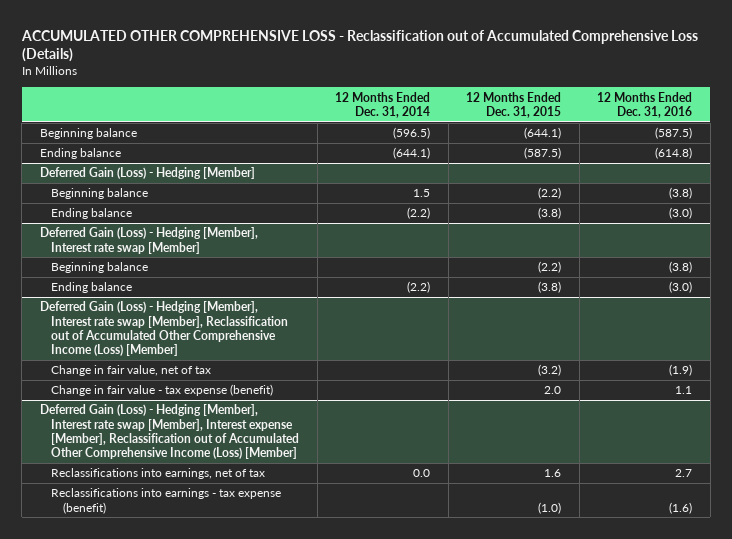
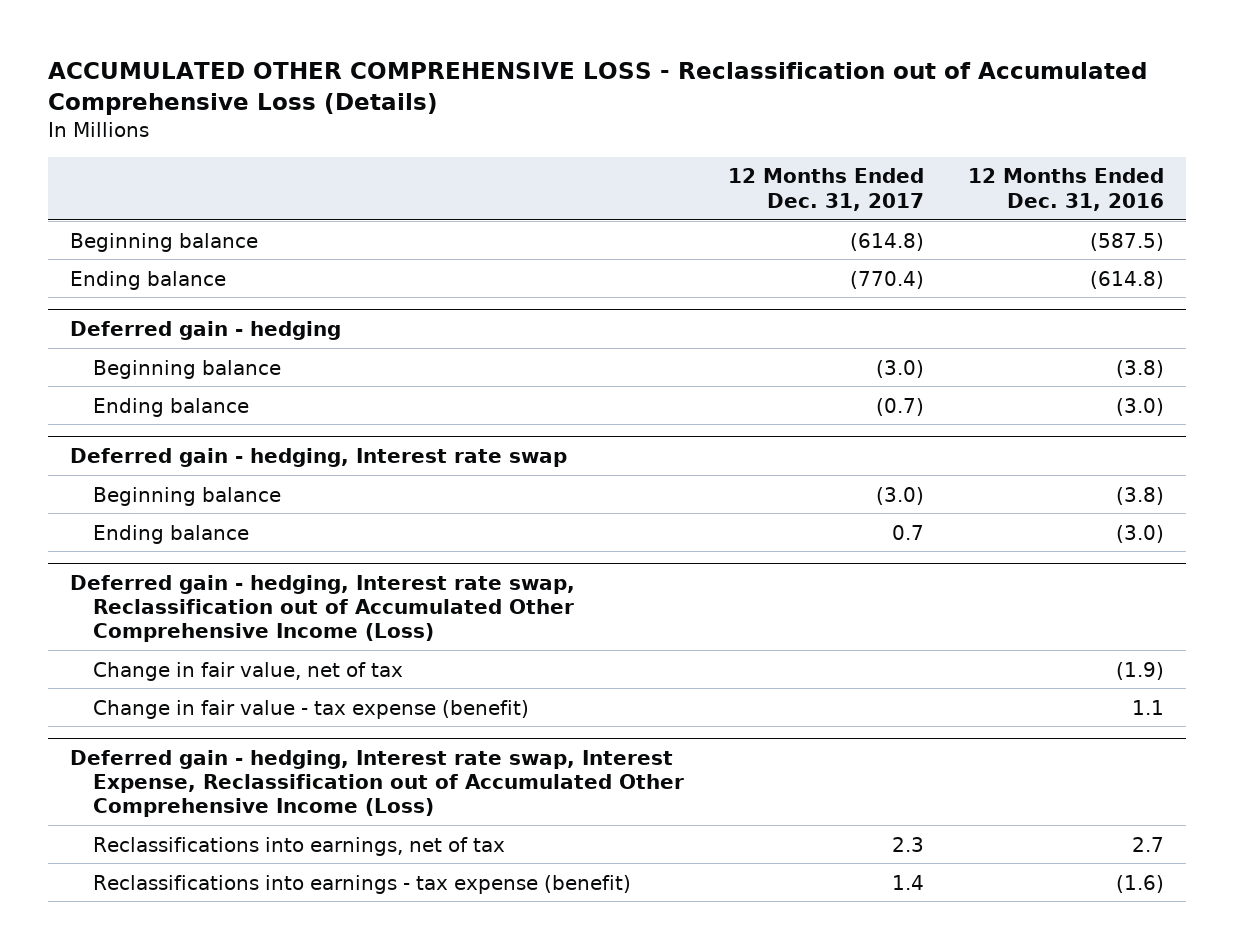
[335,91,431,119] 12 Months Ended Dec. 31, 2014 -> none
[466,91,562,119] 12 Months Ended Dec. 31, 2015 -> none
none -> [727,168,924,211] 12 Months Ended Dec. 31, 2017
[39,167,255,180] Deferred Gain (Loss) - Hedging [Member] -> [70,320,342,340] Deferred gain - hedging
[39,227,258,254] Deferred Gain (Loss) - Hedging [Member], Interest rate swap [Member] -> [70,447,568,467] Deferred gain - hedging, Interest rate swap
[39,301,289,357] Deferred Gain (Loss) - Hedging [Member], Interest rate swap [Member], Reclassification out of Accumulated Other Comprehensive Income (Loss) [Member] -> [70,574,576,642] Deferred gain - hedging, Interest rate swap, Reclassification out of Accumulated Other Comprehensive Income (Loss)
[39,404,300,460] Deferred Gain (Loss) - Hedging [Member], Interest rate swap [Member], Interest expense [Member], Reclassification out of Accumulated Other Comprehensive Income (Loss) [Member] -> [70,749,684,817] Deferred gain - hedging, Interest rate swap, Interest Expense, Reclassification out of Accumulated Other Comprehensive Income (Loss)

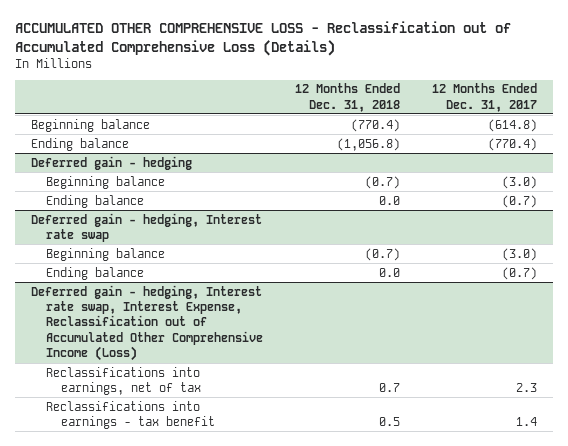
[967,168,1164,211] 12 Months Ended Dec. 31, 2016 -> none
none -> [294,83,400,112] 12 Months Ended Dec. 31, 2018
[70,574,576,642] Deferred gain - hedging, Interest rate swap, Reclassification out of Accumulated Other Comprehensive Income (Loss) -> none
[92,661,403,681] Change in fair value, net of tax -> none
[92,699,529,719] Change in fair value - tax expense (benefit) -> none
[891,524,924,540] 0.7 -> [501,266,537,280] (0.7)
[92,874,631,894] Reclassifications into earnings - tax expense (benefit) -> [45,400,215,429] Reclassifications into earnings - tax benefit

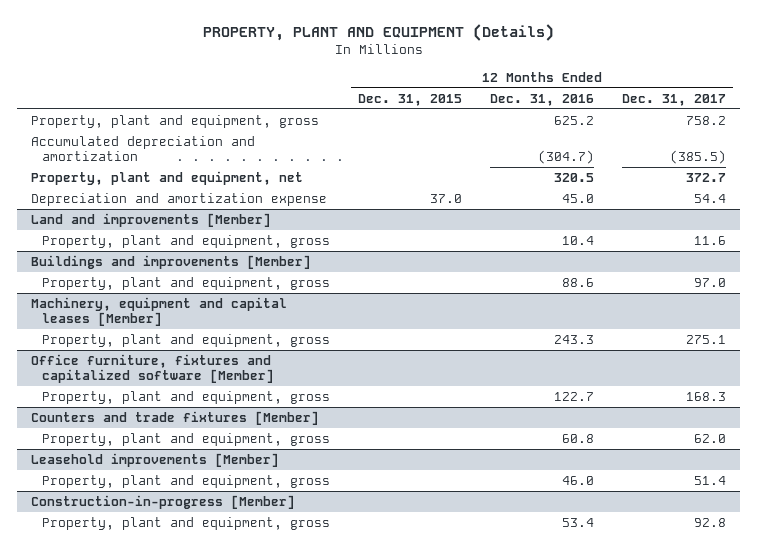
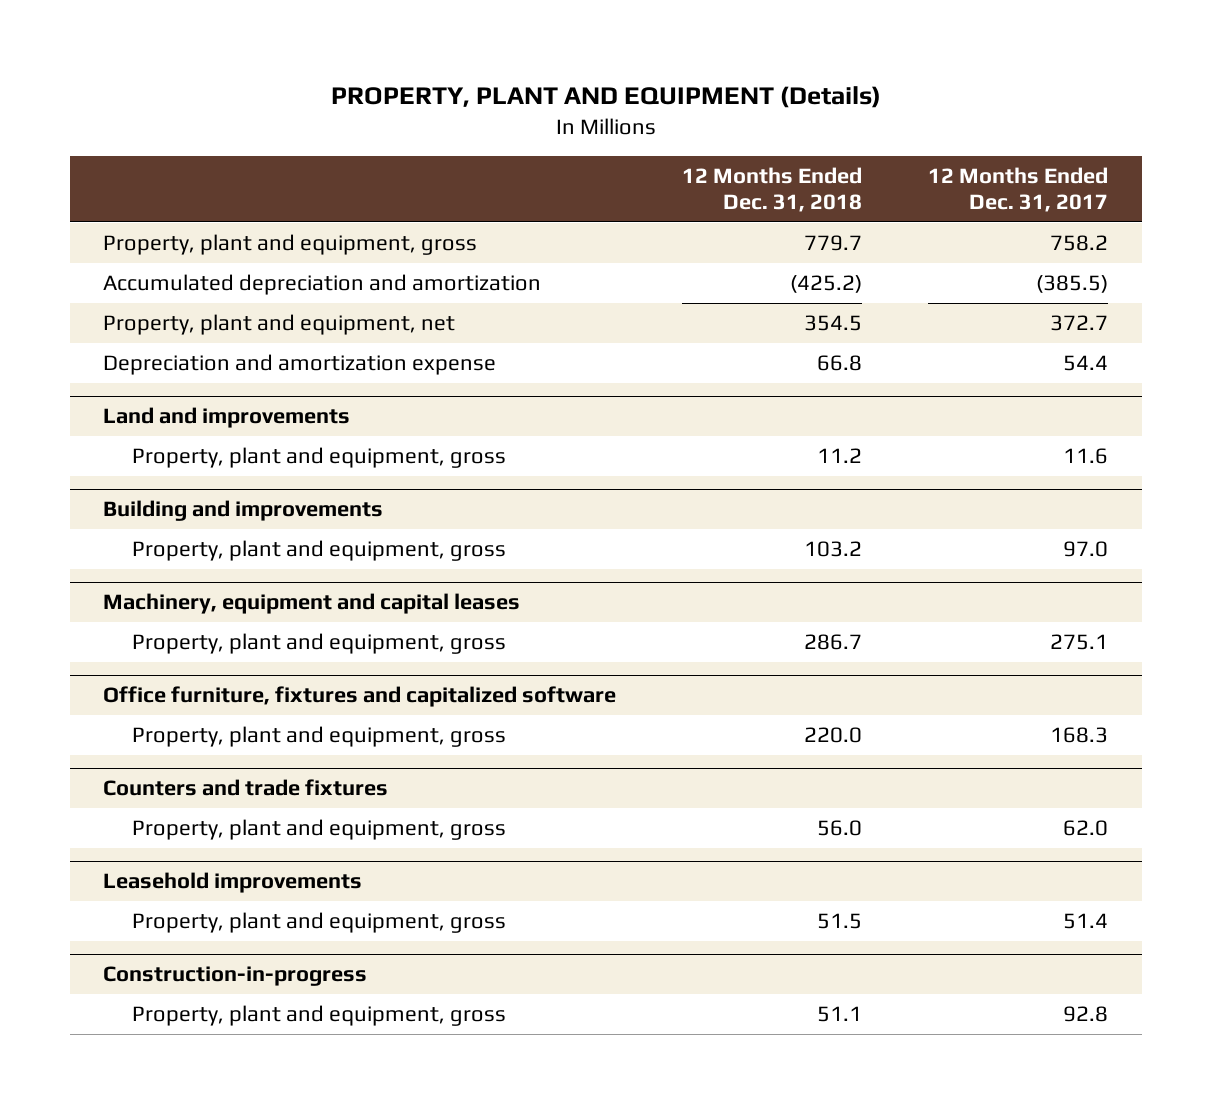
[358,93,463,106] Dec. 31, 2015 -> none
[490,93,595,106] Dec. 31, 2016 -> none
none -> [682,167,863,213] 12 Months Ended Dec. 31, 2018
[31,212,272,227] Land and improvements [Member] -> [103,406,351,428] Land and improvements
[31,254,312,269] Buildings and improvements [Member] -> [103,499,384,521] Building and improvements
[31,296,288,327] Machinery, equipment and capital leases [Member] -> [103,592,521,614] Machinery, equipment and capital leases
[31,353,275,384] Office furniture, fixtures and capitalized software [Member] -> [103,685,617,707] Office furniture, fixtures and capitalized software
[31,410,320,425] Counters and trade fixtures [Member] -> [103,778,389,796] Counters and trade fixtures
[31,452,280,467] Leasehold improvements [Member] -> [103,871,363,893] Leasehold improvements
[31,494,296,509] Construction-in-progress [Member] -> [103,965,368,986] Construction-in-progress

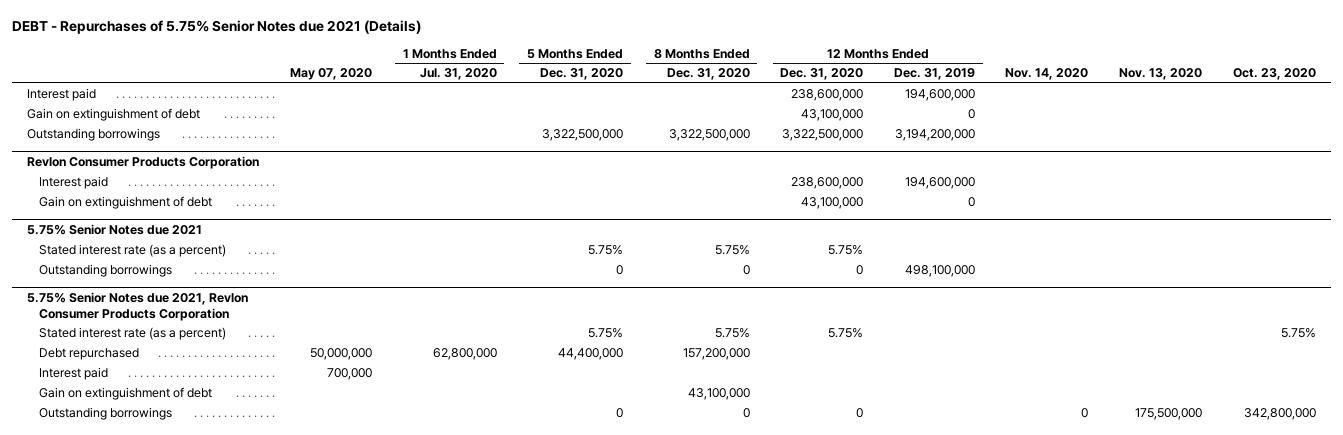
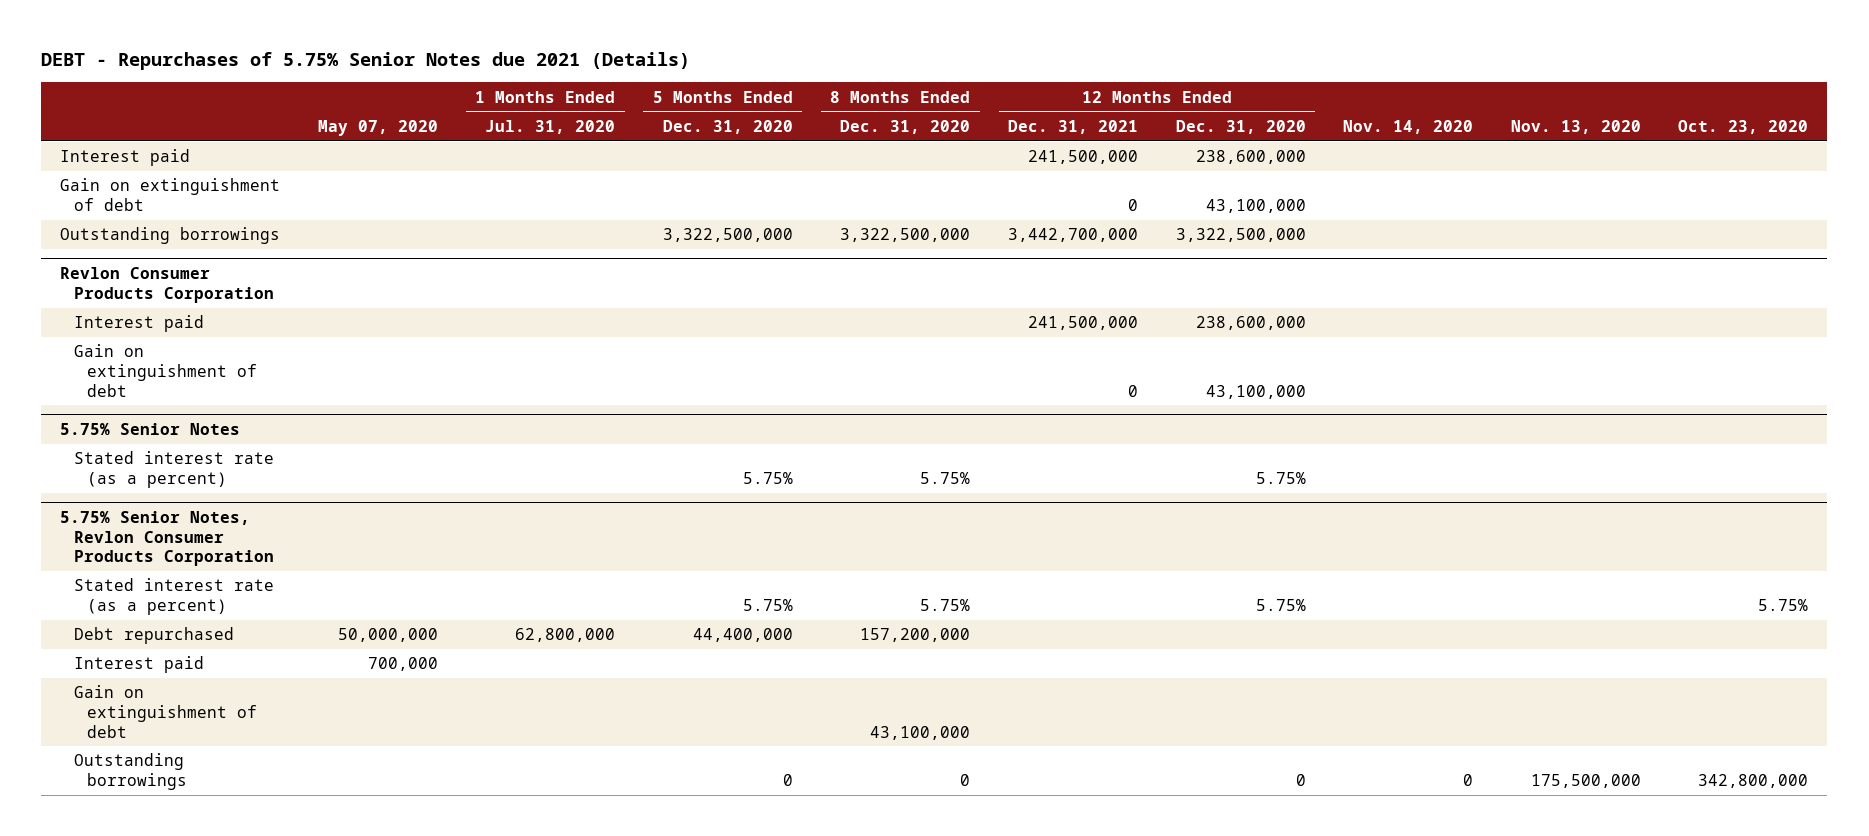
[893,68,975,81] Dec. 31, 2019 -> none
none -> [1008,119,1139,134] Dec. 31, 2021
[27,224,203,236] 5.75% Senior Notes due 2021 -> [60,423,241,436] 5.75% Senior Notes
[39,264,173,278] Outstanding borrowings -> none
[27,292,249,321] 5.75% Senior Notes due 2021, Revlon Consumer Products Corporation -> [60,511,274,567] 5.75% Senior Notes, Revlon Consumer Products Corporation

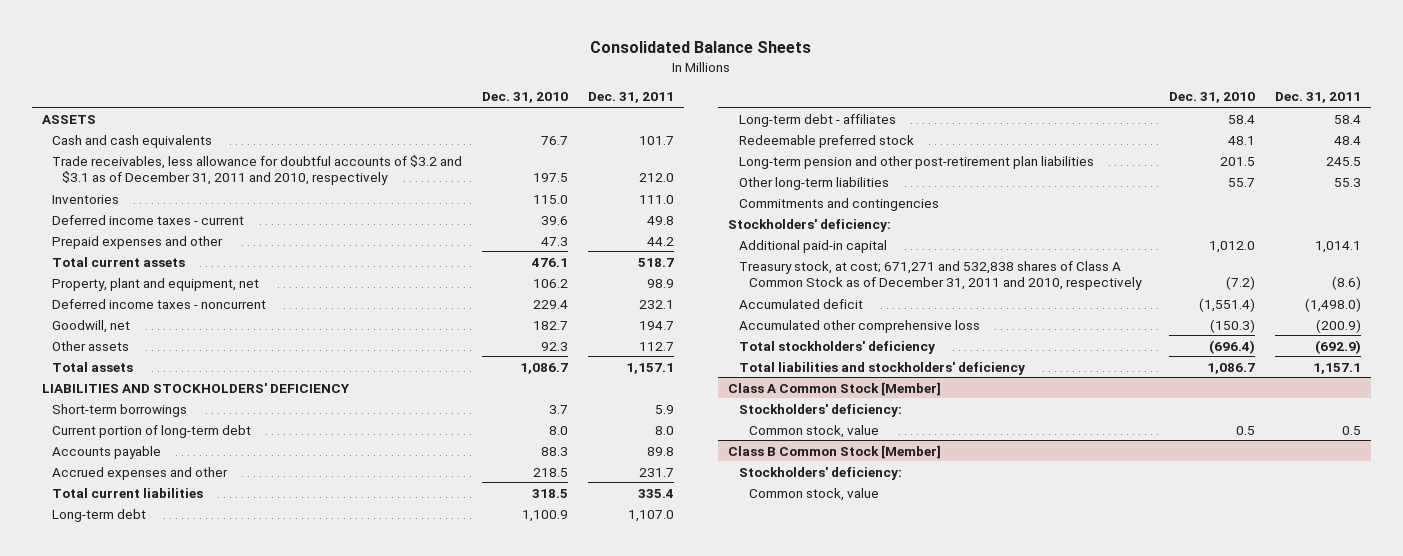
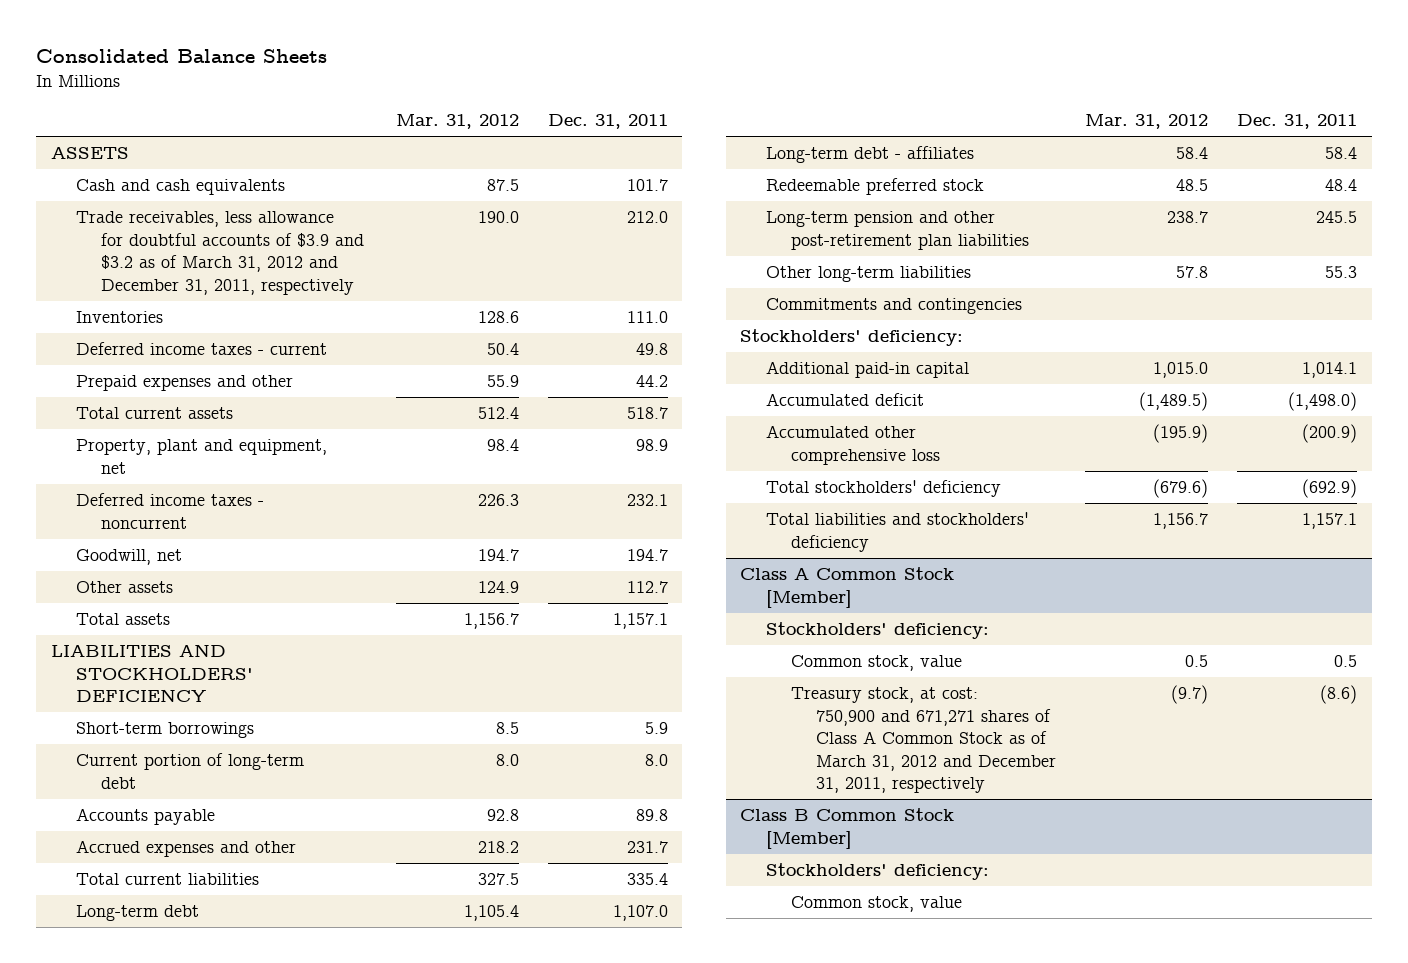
[482,92,569,104] Dec. 31, 2010 -> none
none -> [395,114,519,130] Mar. 31, 2012
[52,154,463,185] Trade receivables, less allowance for doubtful accounts of $3.2 and $3.1 as of December 31, 2011 and 2010, respectively -> [75,211,365,295] Trade receivables, less allowance for doubtful accounts of $3.9 and $3.2 as of March 31, 2012 and December 31, 2011, respectively
[738,260,1142,290] Treasury stock, at cost; 671,271 and 532,838 shares of Class A Common Stock as of December 31, 2011 and 2010, respectively -> none
none -> [790,687,1057,794] Treasury stock, at cost: 750,900 and 671,271 shares of Class A Common Stock as of March 31, 2012 and December 31, 2011, respectively

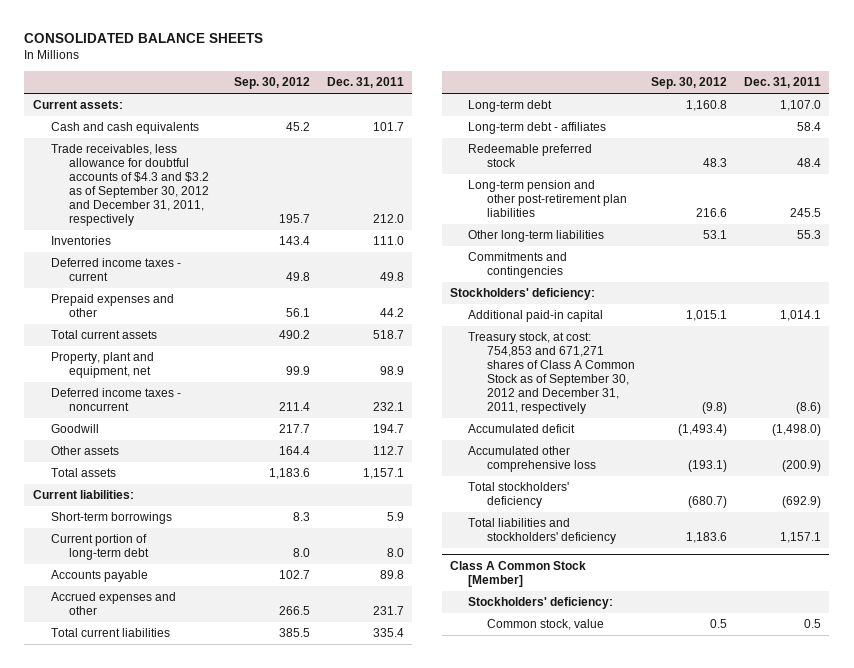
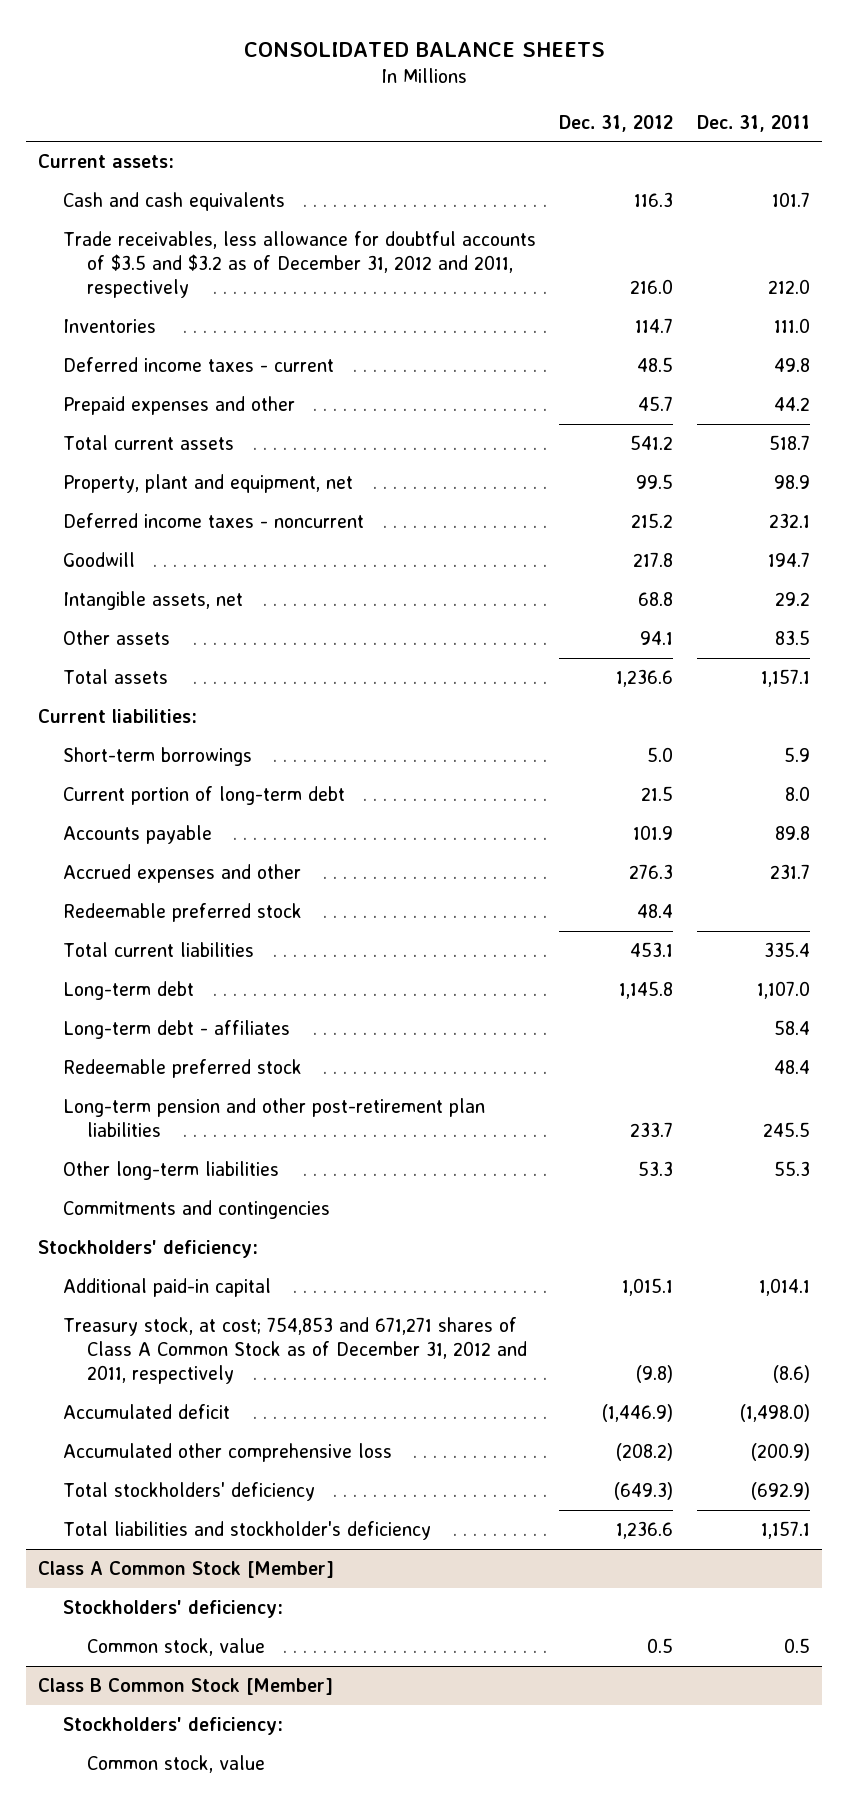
[234,77,311,90] Sep. 30, 2012 -> none
none -> [559,114,674,132] Dec. 31, 2012
[51,144,210,226] Trade receivables, less allowance for doubtful accounts of $4.3 and $3.2 as of September 30, 2012 and December 31, 2011, respectively -> [62,231,536,299] Trade receivables, less allowance for doubtful accounts of $3.5 and $3.2 as of December 31, 2012 and 2011, respectively
none -> [62,591,243,611] Intangible assets, net
[372,446,404,456] 112.7 -> [774,630,810,646] 83.5
none -> [62,903,302,923] Redeemable preferred stock
[468,332,635,414] Treasury stock, at cost: 754,853 and 671,271 shares of Class A Common Stock as of September 30, 2012 and December 31, 2011, respectively -> [62,1317,528,1385] Treasury stock, at cost; 754,853 and 671,271 shares of Class A Common Stock as of December 31, 2012 and 2011, respectively
[468,518,616,545] Total liabilities and stockholders' deficiency -> [62,1521,431,1541] Total liabilities and stockholder's deficiency
none -> [37,1678,333,1696] Class B Common Stock [Member]
none -> [62,1717,283,1736] Stockholders' deficiency:
none -> [87,1755,266,1774] Common stock, value

